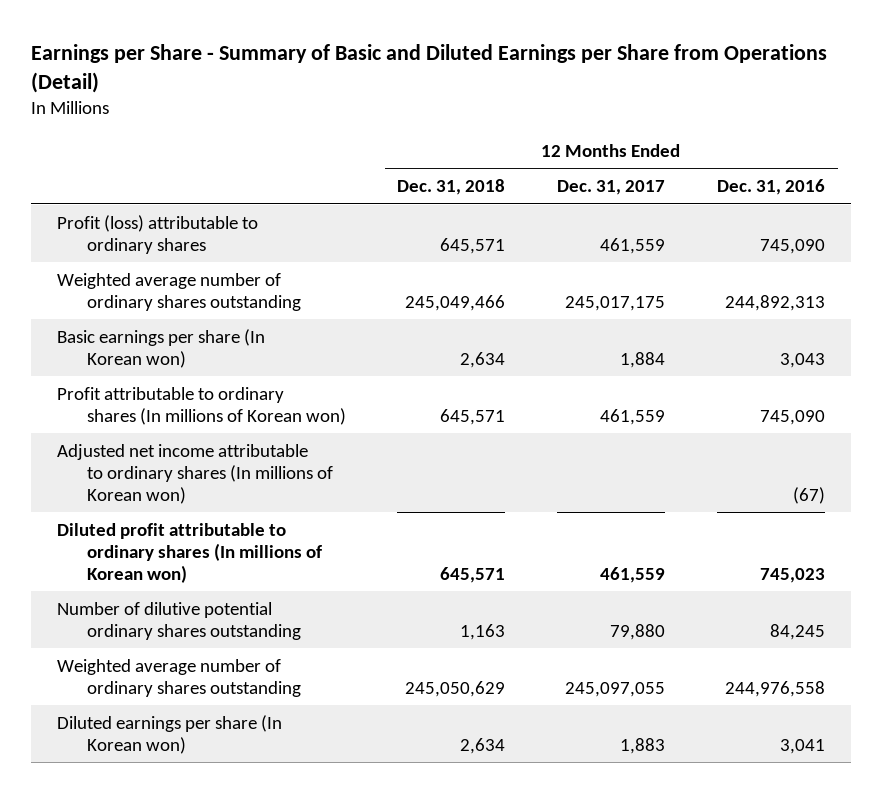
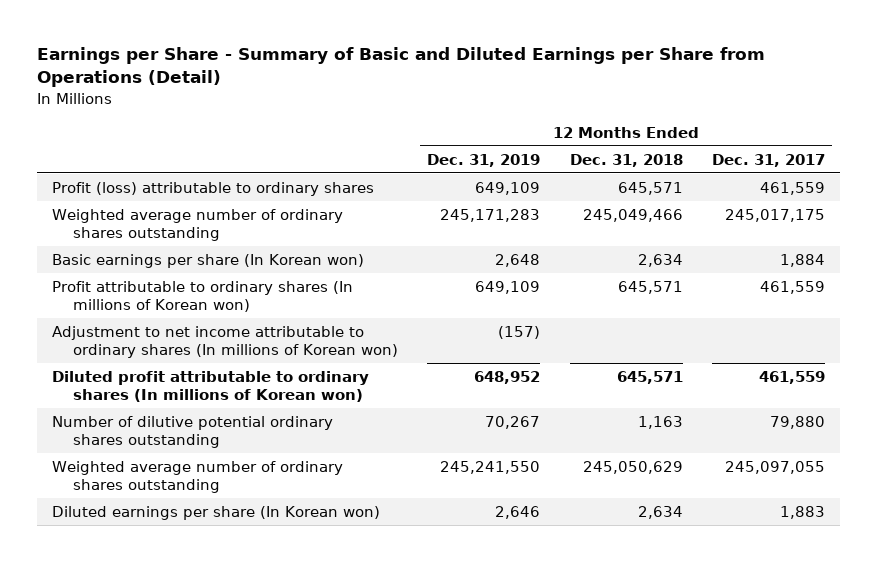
[717,179,826,196] Dec. 31, 2016 -> none
none -> [427,153,541,167] Dec. 31, 2019
[57,443,333,504] Adjusted net income attributable to ordinary shares (In millions of Korean won) -> [51,326,398,358] Adjustment to net income attributable to ordinary shares (In millions of Korean won)

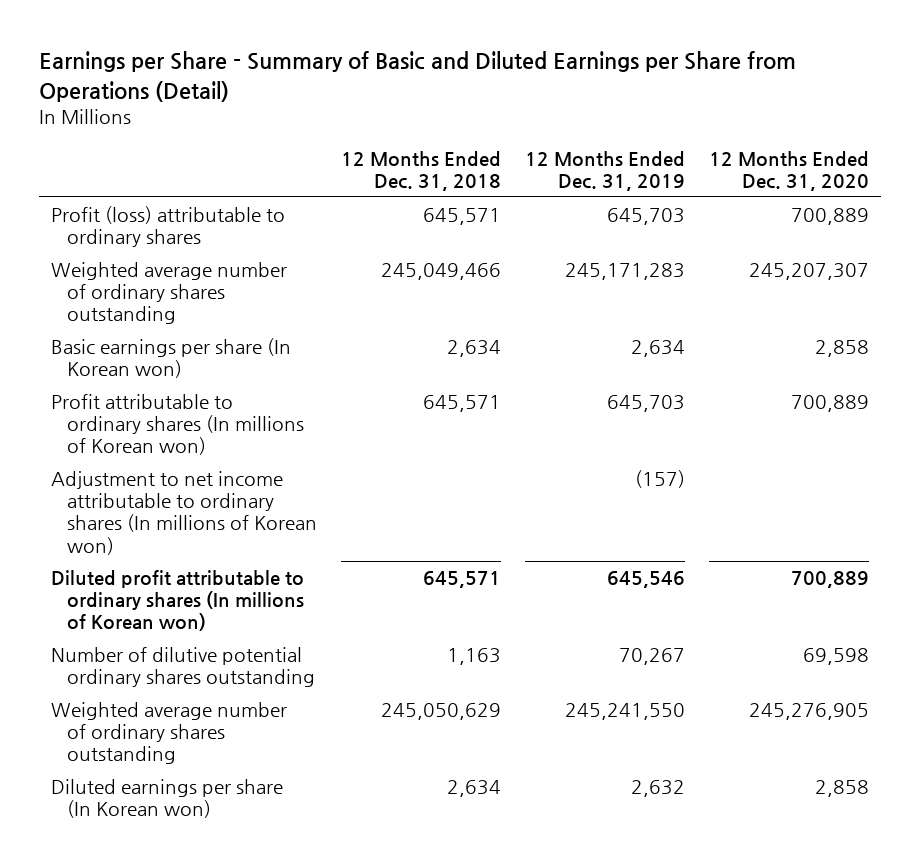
[712,153,826,167] Dec. 31, 2017 -> none
none -> [709,150,870,192] 12 Months Ended Dec. 31, 2020
[475,182,541,196] 649,109 -> [607,207,686,225] 645,703
[495,254,541,268] 2,648 -> [631,339,686,357] 2,634
[475,281,541,295] 649,109 -> [607,394,686,412] 645,703
[474,371,541,385] 648,952 -> [607,570,686,588] 645,546
[495,506,541,520] 2,646 -> [631,779,686,797] 2,632

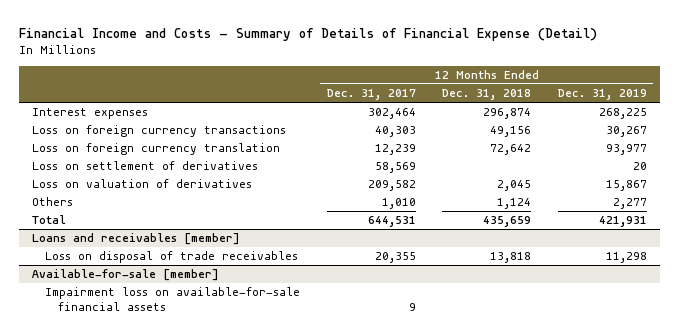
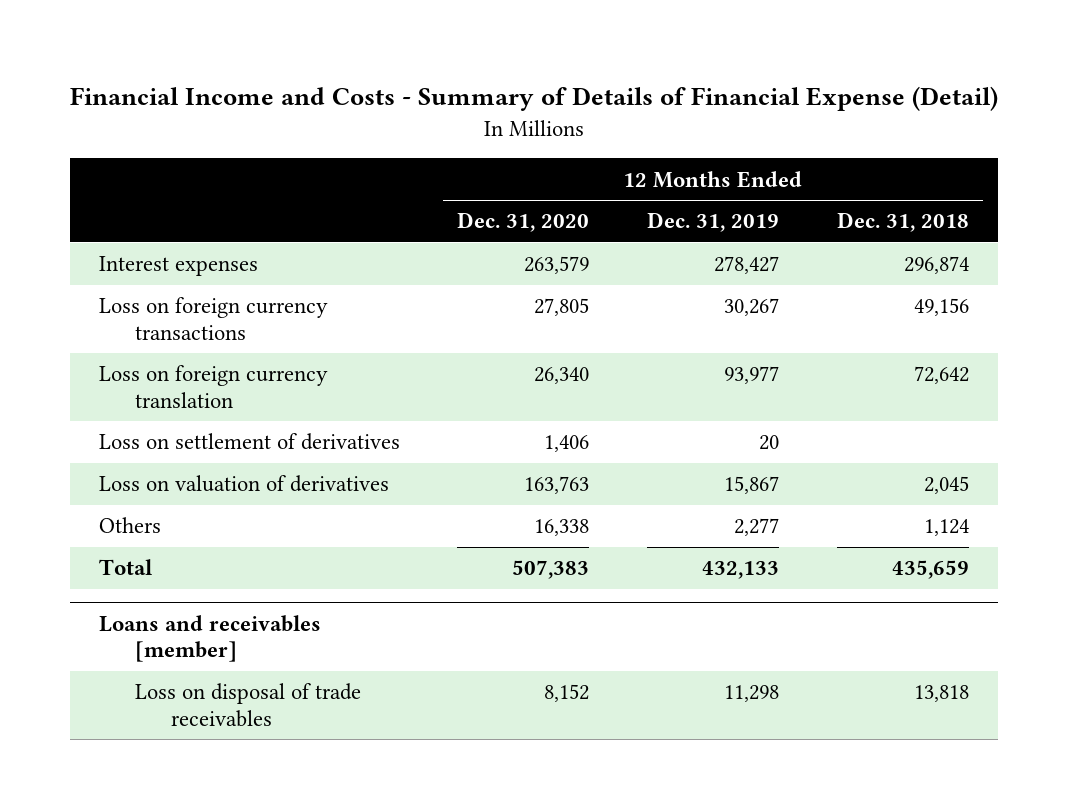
[326,89,416,101] Dec. 31, 2017 -> none
none -> [457,212,590,233] Dec. 31, 2020
[598,108,647,120] 268,225 -> [714,256,780,275] 278,427
[598,216,647,228] 421,931 -> [702,561,780,580] 432,133
[32,269,220,282] Available-for-sale [member] -> none
[45,287,301,311] Impairment loss on available-for-sale financial assets -> none

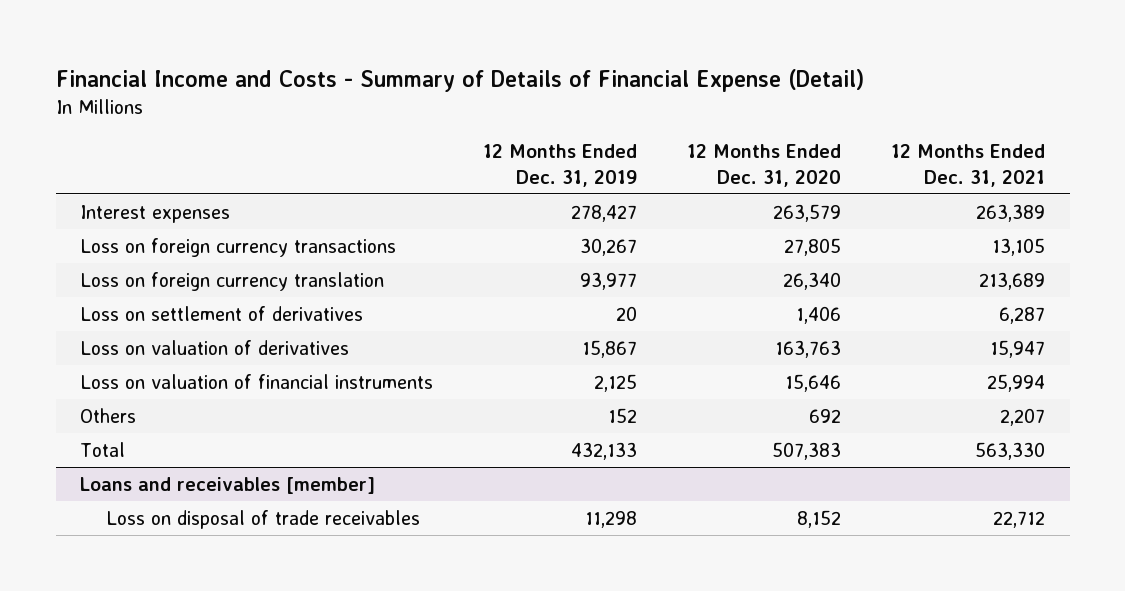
[836,212,969,233] Dec. 31, 2018 -> none
none -> [890,143,1045,187] 12 Months Ended Dec. 31, 2021
none -> [80,374,434,390] Loss on valuation of financial instruments
[534,519,590,537] 16,338 -> [808,409,841,424] 692
[734,518,780,537] 2,277 -> [608,408,638,424] 152

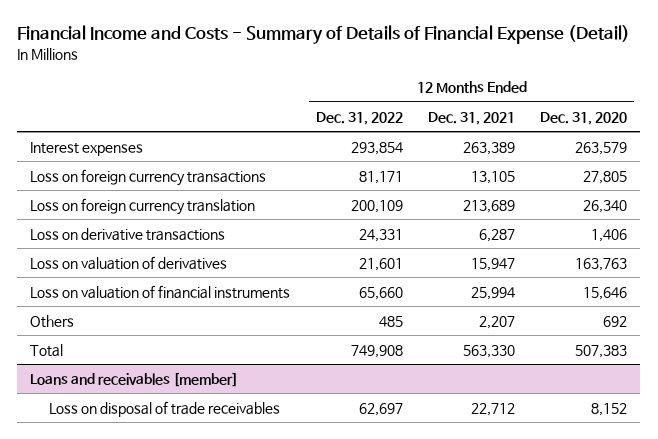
[483,143,638,187] 12 Months Ended Dec. 31, 2019 -> none
none -> [315,111,403,125] Dec. 31, 2022
[80,306,364,322] Loss on settlement of derivatives -> [30,227,226,241] Loss on derivative transactions

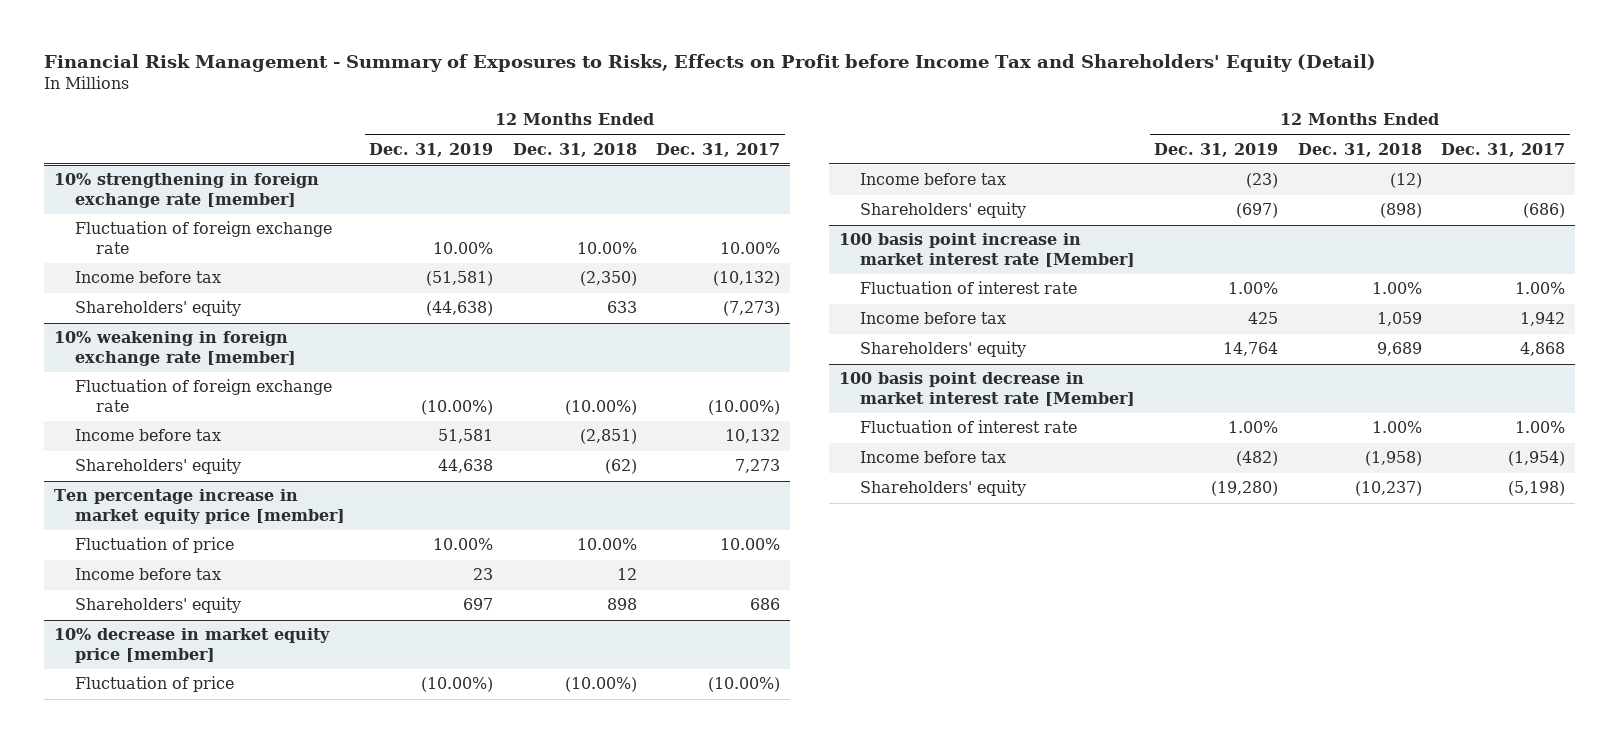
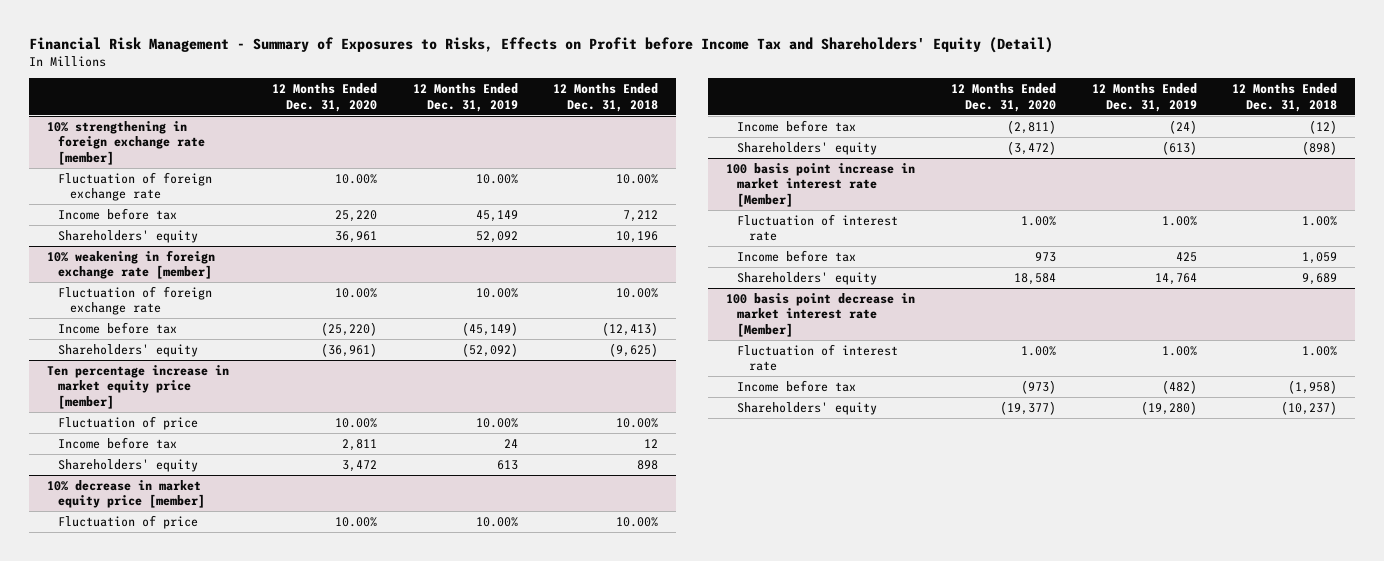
[656,142,781,157] Dec. 31, 2017 -> none
none -> [271,83,377,112] 12 Months Ended Dec. 31, 2020
[426,271,494,287] (51,581) -> [475,209,518,222] 45,149
[579,271,637,287] (2,350) -> [623,209,659,222] 7,212
[426,301,494,317] (44,638) -> [475,230,518,243] 52,092
[606,301,637,314] 633 -> [616,230,659,243] 10,196
[421,400,494,416] (10.00%) -> [475,287,518,298] 10.00%
[564,400,637,416] (10.00%) -> [616,287,659,298] 10.00%
[438,429,494,444] 51,581 -> [461,321,518,336] (45,149)
[579,429,637,445] (2,851) -> [602,321,659,336] (12,413)
[438,459,494,474] 44,638 -> [461,342,518,357] (52,092)
[604,459,637,475] (62) -> [609,342,659,357] (9,625)
[473,568,494,581] 23 -> [503,438,518,448] 24
[463,598,494,611] 697 -> [496,459,518,470] 613
[421,677,494,693] (10.00%) -> [475,516,518,527] 10.00%
[564,677,637,693] (10.00%) -> [616,516,659,527] 10.00%
[1246,173,1279,189] (23) -> [1168,119,1197,134] (24)
[1236,203,1279,219] (697) -> [1161,140,1197,155] (613)

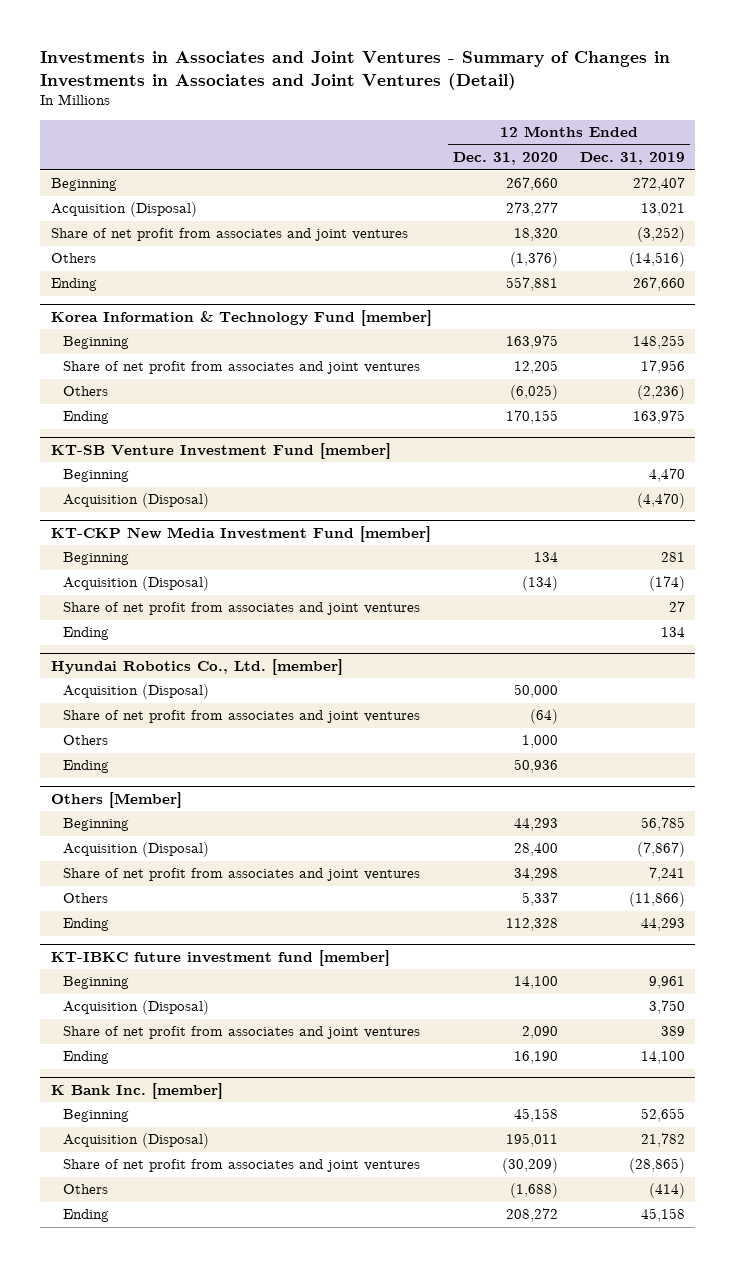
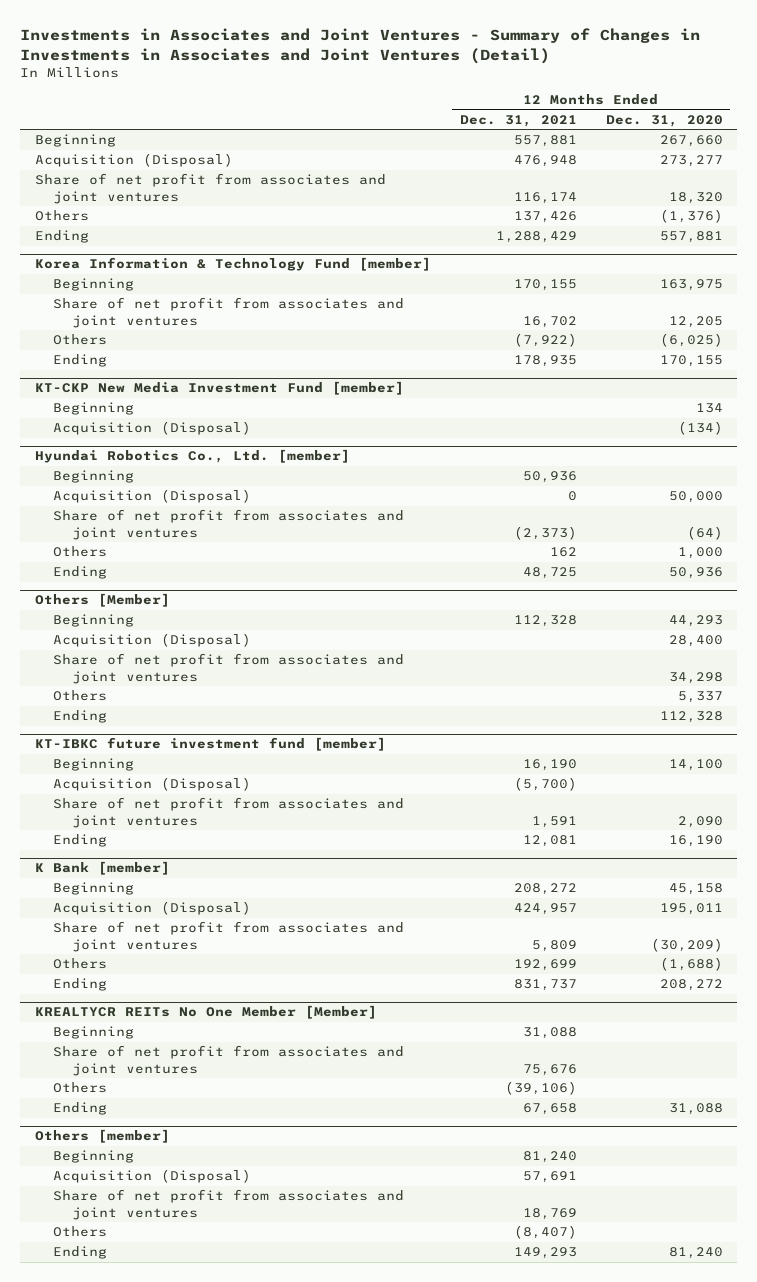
[579,152,685,166] Dec. 31, 2019 -> none
none -> [459,114,577,127] Dec. 31, 2021
[51,442,392,459] KT-SB Venture Investment Fund [member] -> none
[63,469,130,483] Beginning -> none
[63,493,210,509] Acquisition (Disposal) -> none
[63,602,421,616] Share of net profit from associates and joint ventures -> none
[63,627,110,641] Ending -> none
none -> [53,470,135,484] Beginning
[51,1082,224,1099] K Bank Inc. [member] -> [34,861,170,876] K Bank [member]
none -> [34,1005,377,1020] KREALTYCR REITs No One Member [Member]
none -> [53,1026,135,1040] Beginning
none -> [53,1045,405,1076] Share of net profit from associates and joint ventures
none -> [53,1082,108,1094] Others
none -> [53,1102,108,1116] Ending
none -> [34,1129,170,1144] Others [member]
none -> [53,1150,135,1164] Beginning
none -> [53,1169,252,1184] Acquisition (Disposal)
none -> [53,1189,405,1220] Share of net profit from associates and joint ventures
none -> [53,1226,108,1238] Others
none -> [53,1246,108,1260] Ending

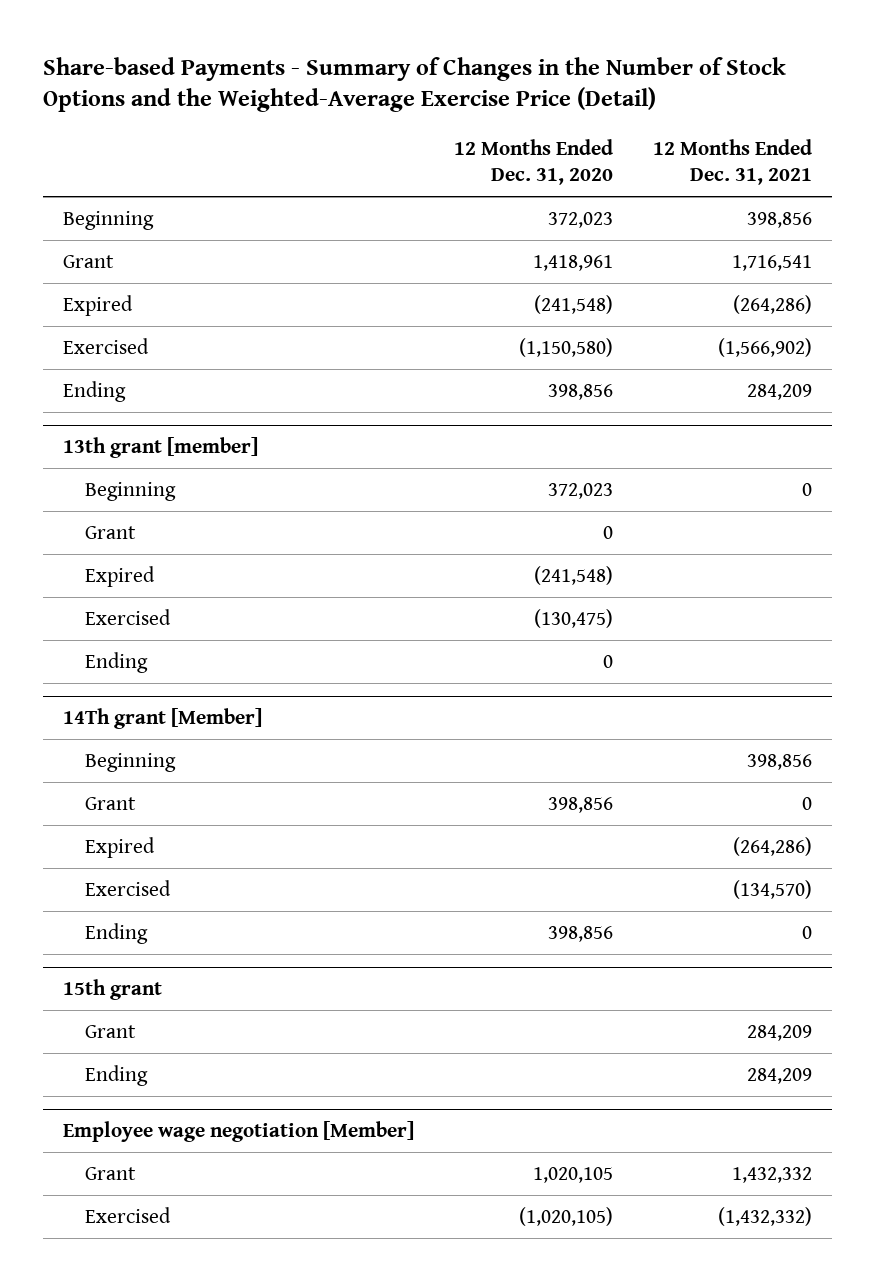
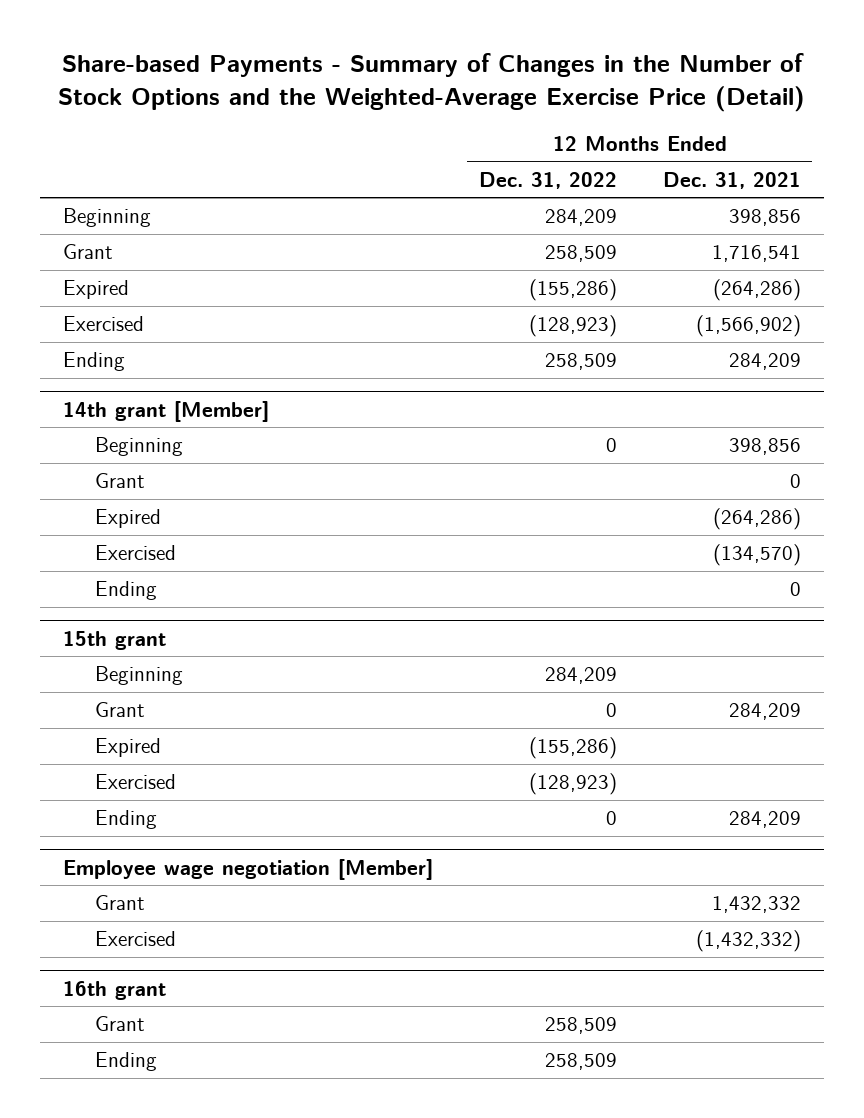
[453,138,613,186] 12 Months Ended Dec. 31, 2020 -> none
none -> [478,172,617,190] Dec. 31, 2022
[62,436,258,458] 13th grant [member] -> none
[85,481,177,501] Beginning -> none
[85,525,137,539] Grant -> none
[85,565,156,587] Expired -> none
[85,608,172,625] Exercised -> none
[85,651,149,673] Ending -> none
[62,707,262,729] 14Th grant [Member] -> [62,400,269,422] 14th grant [Member]
none -> [95,666,184,686] Beginning
none -> [95,738,162,758] Expired
none -> [95,774,177,790] Exercised
none -> [62,980,166,1000] 16th grant
none -> [95,1016,146,1032] Grant
none -> [95,1052,158,1072] Ending

